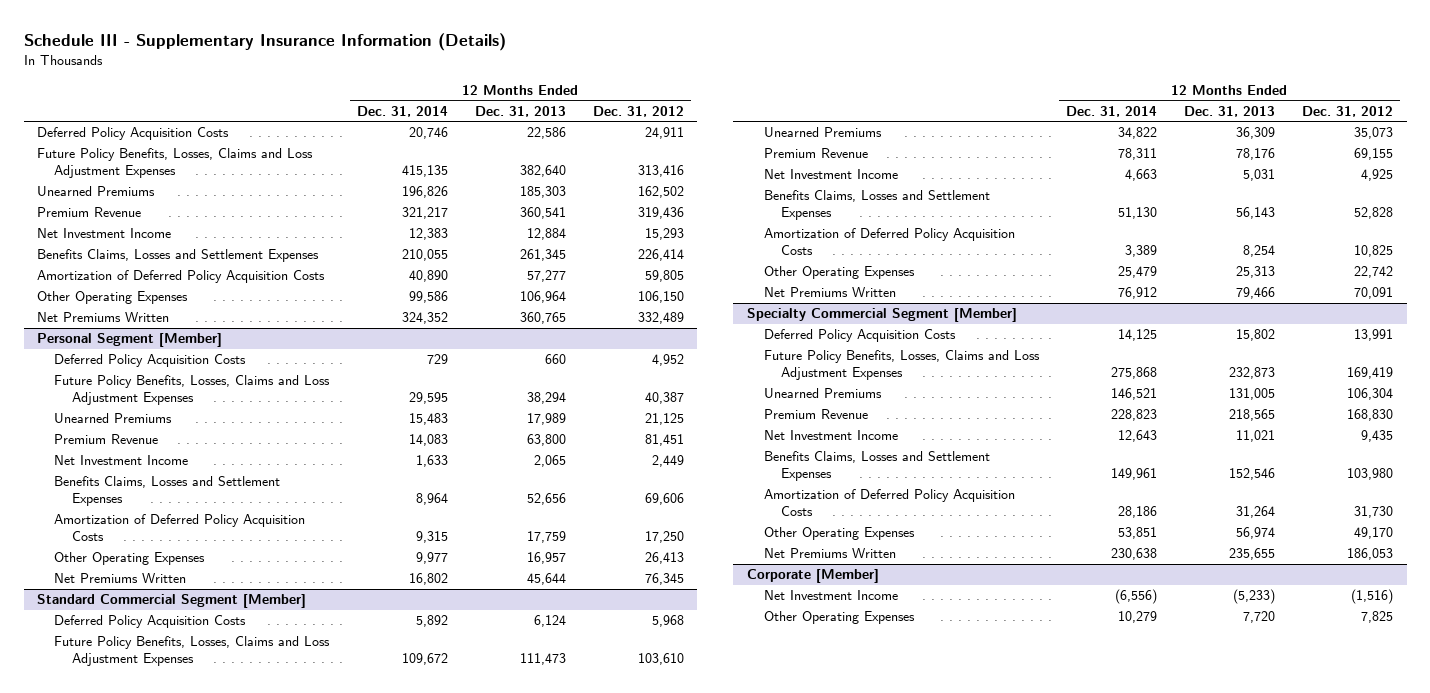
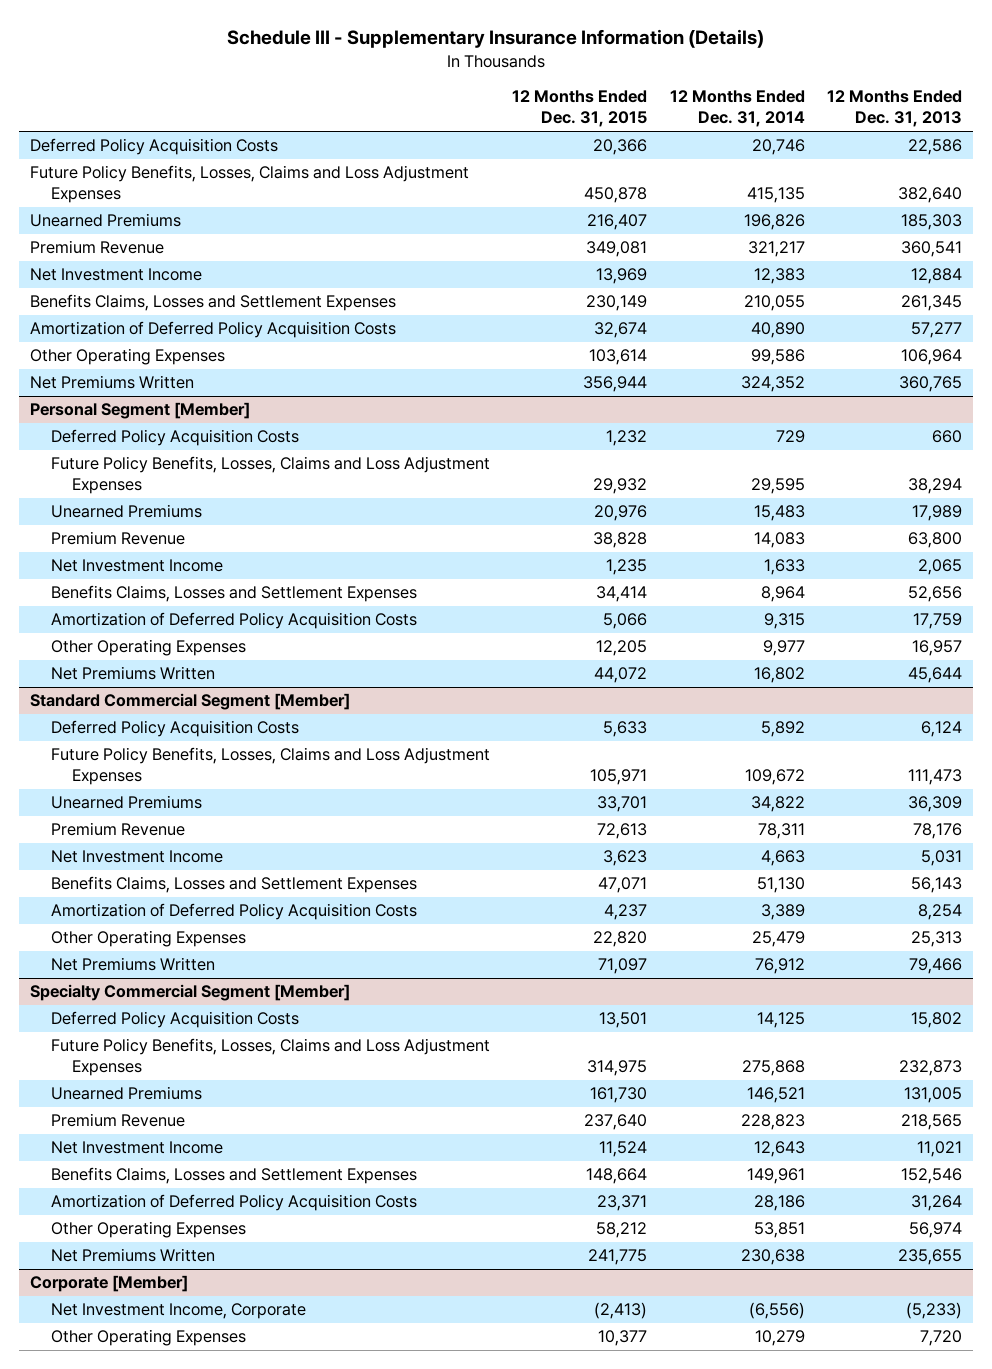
[592,105,684,117] Dec. 31, 2012 -> none
none -> [512,90,648,128] 12 Months Ended Dec. 31, 2015
[763,590,898,601] Net Investment Income -> [51,1303,307,1320] Net Investment Income, Corporate

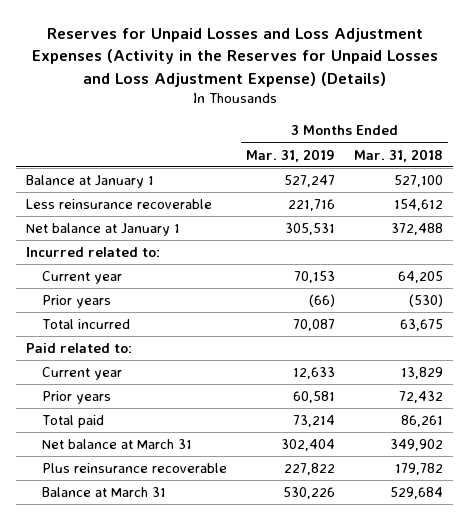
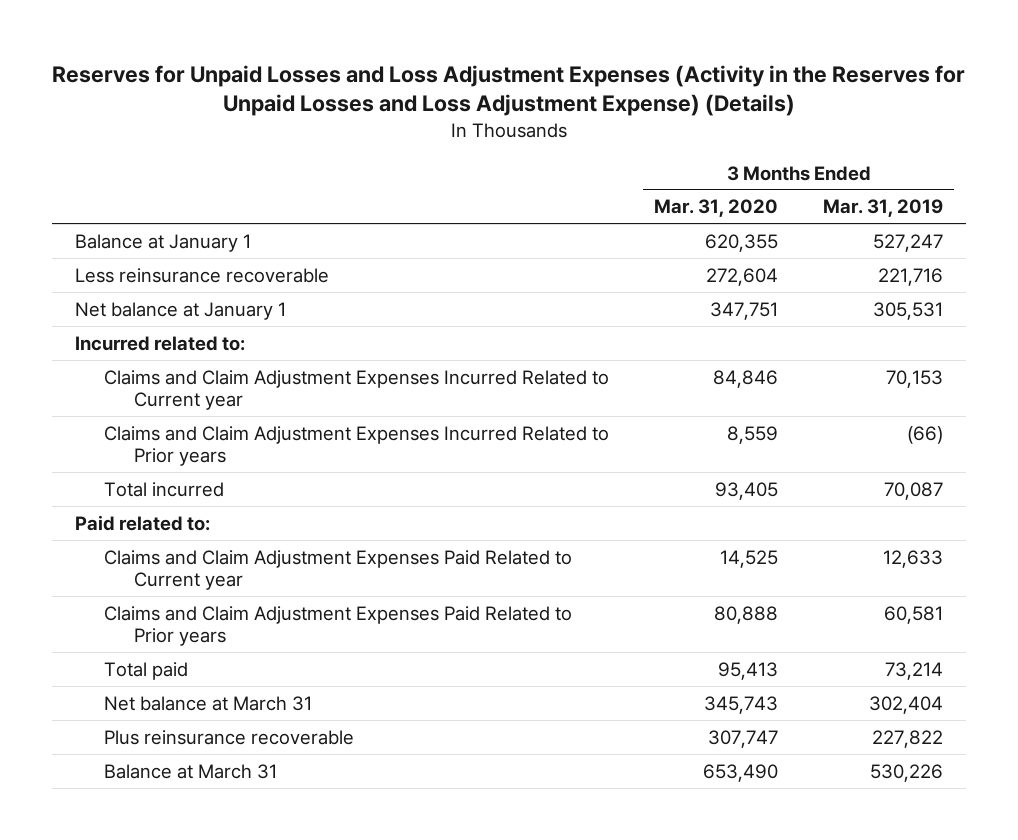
[354,148,444,162] Mar. 31, 2018 -> none
none -> [654,199,779,218] Mar. 31, 2020
[41,271,122,285] Current year -> [104,369,610,410] Claims and Claim Adjustment Expenses Incurred Related to Current year
[41,295,111,309] Prior years -> [104,425,610,466] Claims and Claim Adjustment Expenses Incurred Related to Prior years
[41,367,122,381] Current year -> [104,549,573,590] Claims and Claim Adjustment Expenses Paid Related to Current year
[41,391,111,405] Prior years -> [104,605,573,646] Claims and Claim Adjustment Expenses Paid Related to Prior years

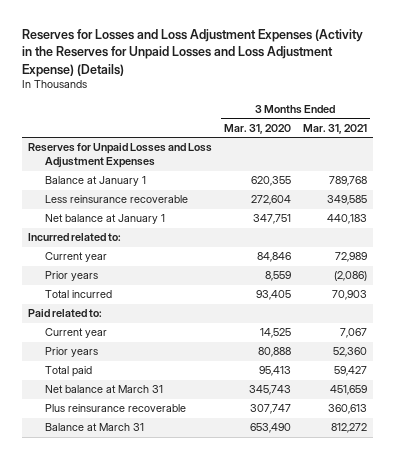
[51,64,965,117] Reserves for Unpaid Losses and Loss Adjustment Expenses (Activity in the Reserves for Unpaid Losses and Loss Adjustment Expense) (Details) -> [22,29,364,77] Reserves for Losses and Loss Adjustment Expenses (Activity in the Reserves for Unpaid Losses and Loss Adjustment Expense) (Details)
[823,199,944,218] Mar. 31, 2019 -> none
none -> [302,123,367,134] Mar. 31, 2021
none -> [28,143,213,169] Reserves for Unpaid Losses and Loss Adjustment Expenses
[104,369,610,410] Claims and Claim Adjustment Expenses Incurred Related to Current year -> [45,252,108,263] Current year
[104,425,610,466] Claims and Claim Adjustment Expenses Incurred Related to Prior years -> [45,271,99,282] Prior years
[104,549,573,590] Claims and Claim Adjustment Expenses Paid Related to Current year -> [45,328,108,339] Current year
[104,605,573,646] Claims and Claim Adjustment Expenses Paid Related to Prior years -> [45,347,99,358] Prior years

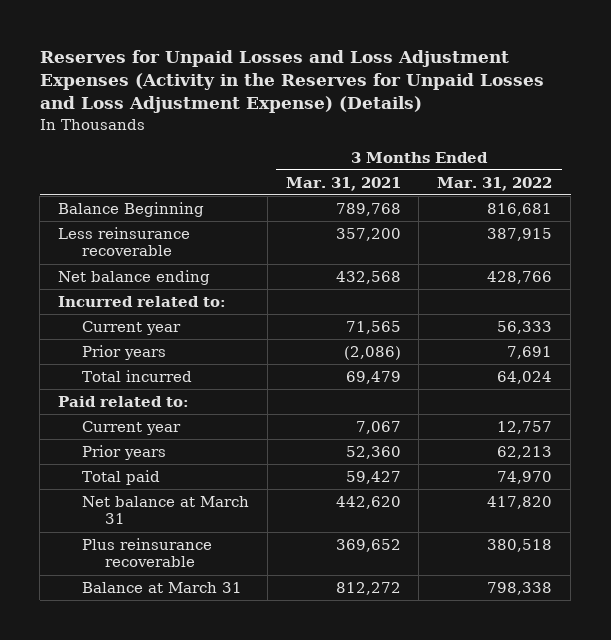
[22,29,364,77] Reserves for Losses and Loss Adjustment Expenses (Activity in the Reserves for Unpaid Losses and Loss Adjustment Expense) (Details) -> [39,50,544,114] Reserves for Unpaid Losses and Loss Adjustment Expenses (Activity in the Reserves for Unpaid Losses and Loss Adjustment Expense) (Details)
[223,123,291,134] Mar. 31, 2020 -> none
none -> [437,176,553,191] Mar. 31, 2022
[28,143,213,169] Reserves for Unpaid Losses and Loss Adjustment Expenses -> none
[45,176,147,187] Balance at January 1 -> [58,202,205,218] Balance Beginning
[326,195,367,206] 349,585 -> [335,228,401,242] 357,200
[45,214,166,225] Net balance at January 1 -> [58,270,211,286] Net balance ending
[326,214,367,225] 440,183 -> [335,271,401,285] 432,568
[334,252,367,263] 72,989 -> [345,321,401,335] 71,565
[331,290,367,301] 70,903 -> [345,371,401,385] 69,479
[329,385,367,396] 451,659 -> [335,496,401,510] 442,620
[327,404,367,415] 360,613 -> [335,539,401,553] 369,652

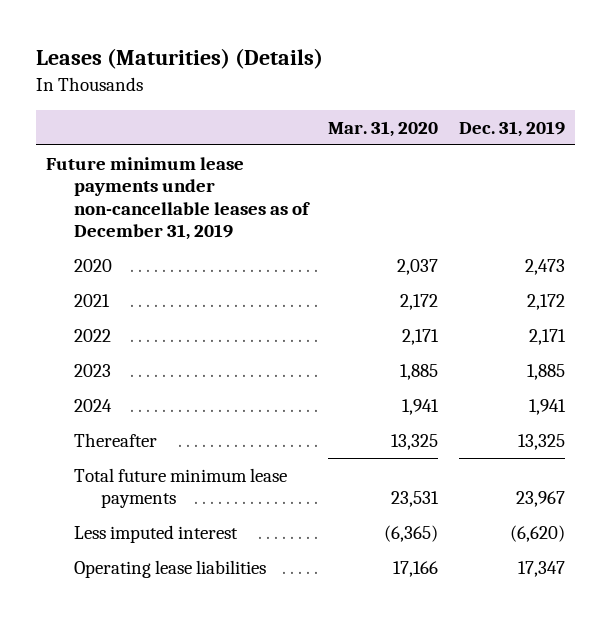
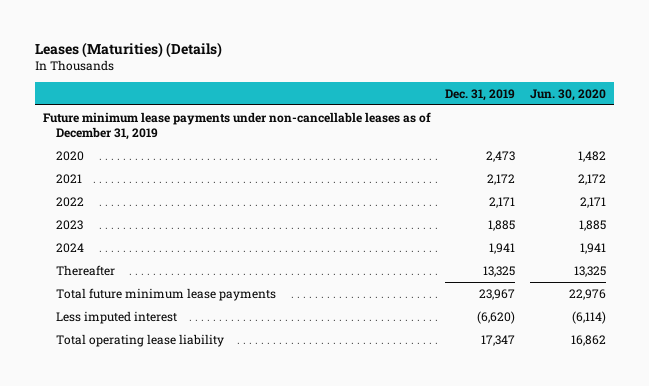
[328,120,439,137] Mar. 31, 2020 -> none
none -> [530,88,607,101] Jun. 30, 2020
[73,559,266,578] Operating lease liabilities -> [55,333,224,347] Total operating lease liability

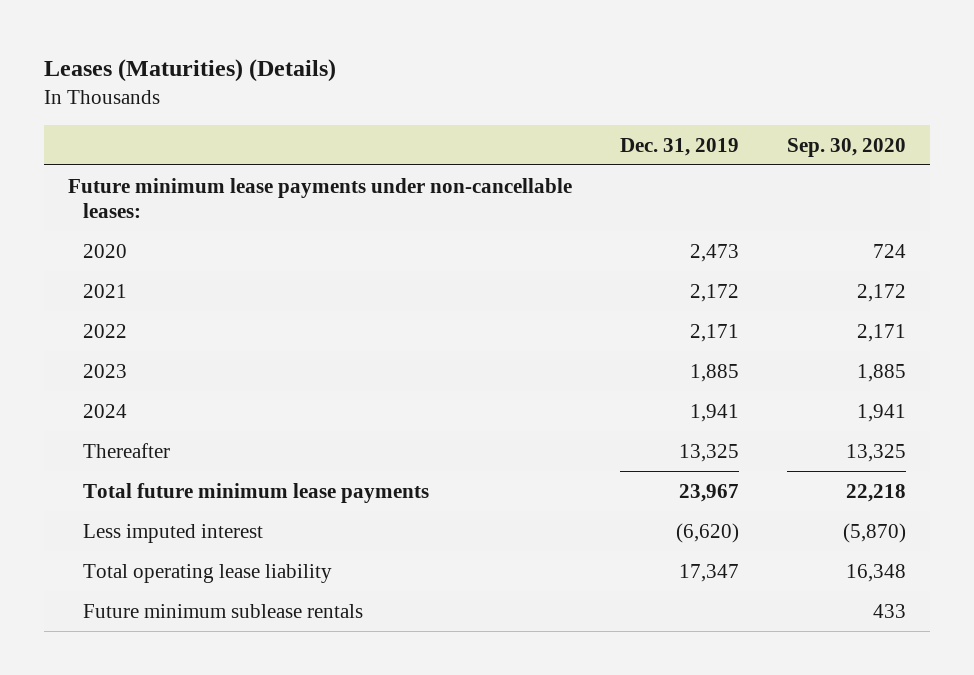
[530,88,607,101] Jun. 30, 2020 -> none
none -> [786,137,906,157] Sep. 30, 2020
[42,111,431,140] Future minimum lease payments under non-cancellable leases as of December 31, 2019 -> [67,177,572,218] Future minimum lease payments under non-cancellable leases:
none -> [83,603,364,618] Future minimum sublease rentals

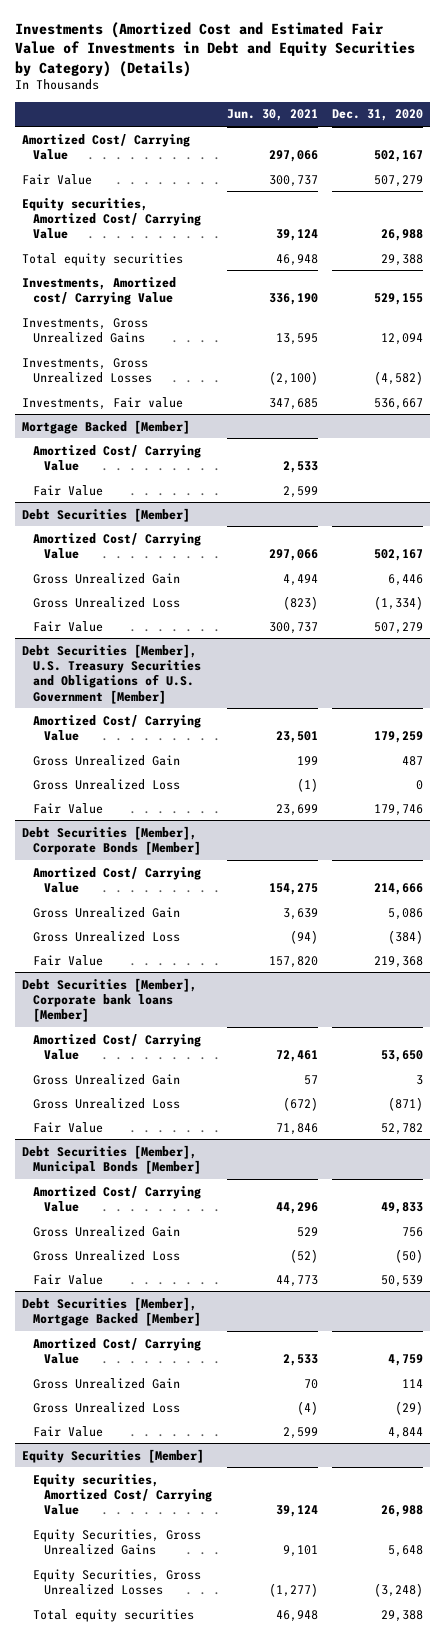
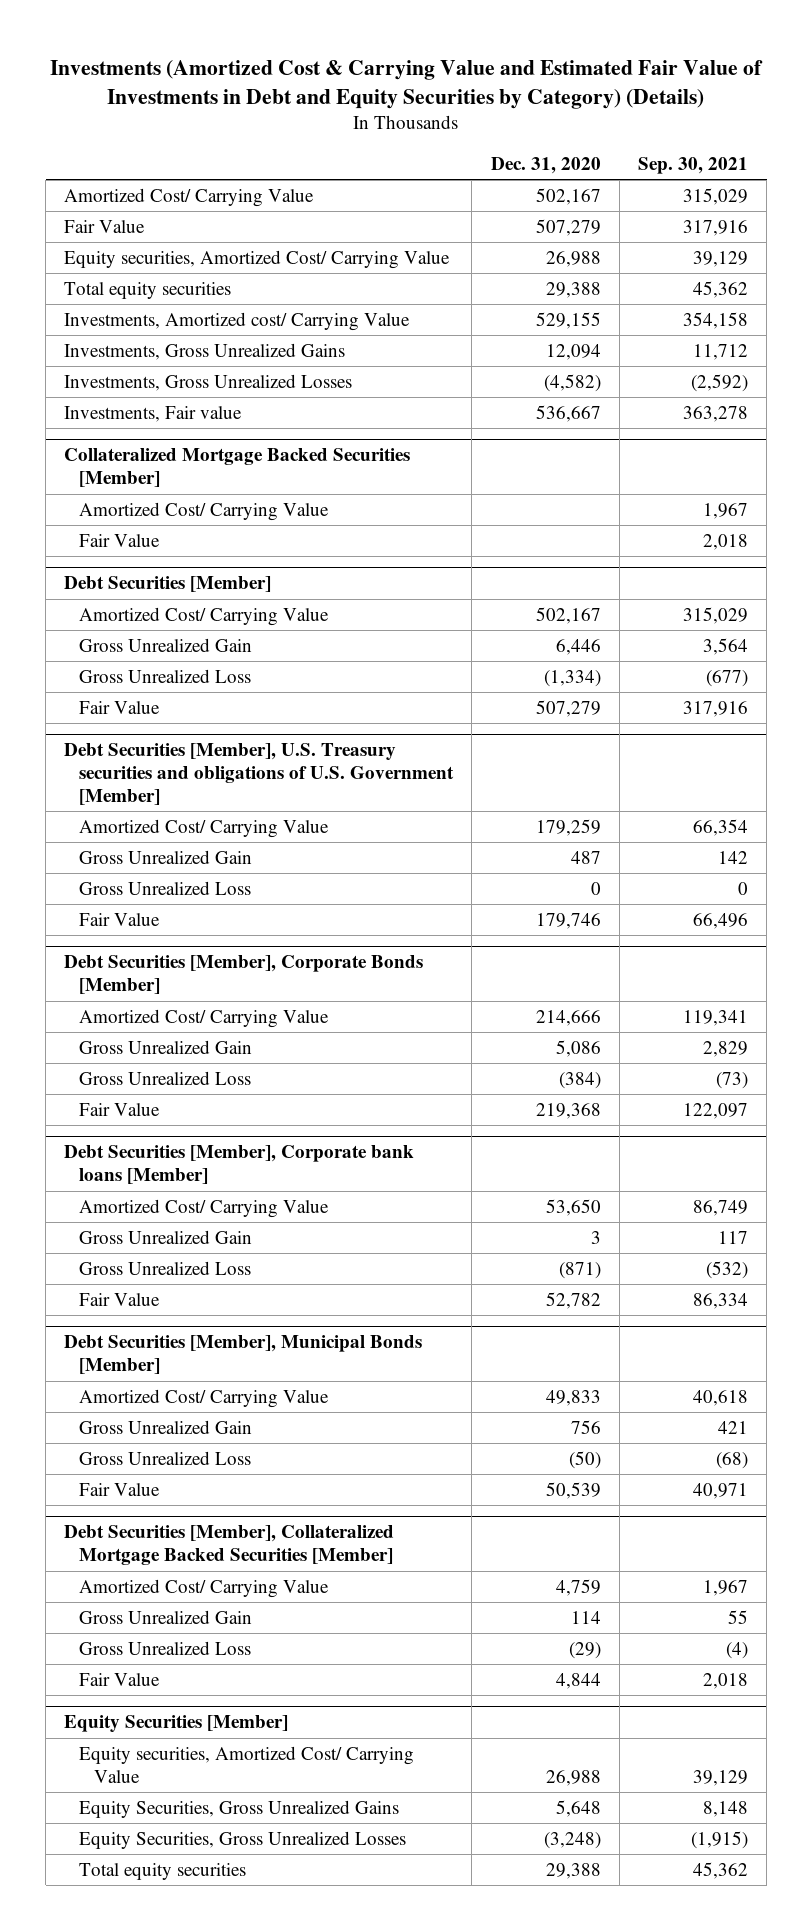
[14,22,415,77] Investments (Amortized Cost and Estimated Fair Value of Investments in Debt and Equity Securities by Category) (Details) -> [50,59,764,109] Investments (Amortized Cost & Carrying Value and Estimated Fair Value of Investments in Debt and Equity Securities by Category) (Details)
[226,109,318,122] Jun. 30, 2021 -> none
none -> [638,156,749,174] Sep. 30, 2021
[21,419,190,434] Mortgage Backed [Member] -> [64,448,411,488] Collateralized Mortgage Backed Securities [Member]
[21,643,202,704] Debt Securities [Member], U.S. Treasury Securities and Obligations of U.S. Government [Member] -> [64,743,455,805] Debt Securities [Member], U.S. Treasury securities and obligations of U.S. Government [Member]
[21,1296,202,1326] Debt Securities [Member], Mortgage Backed [Member] -> [64,1525,395,1566] Debt Securities [Member], Collateralized Mortgage Backed Securities [Member]

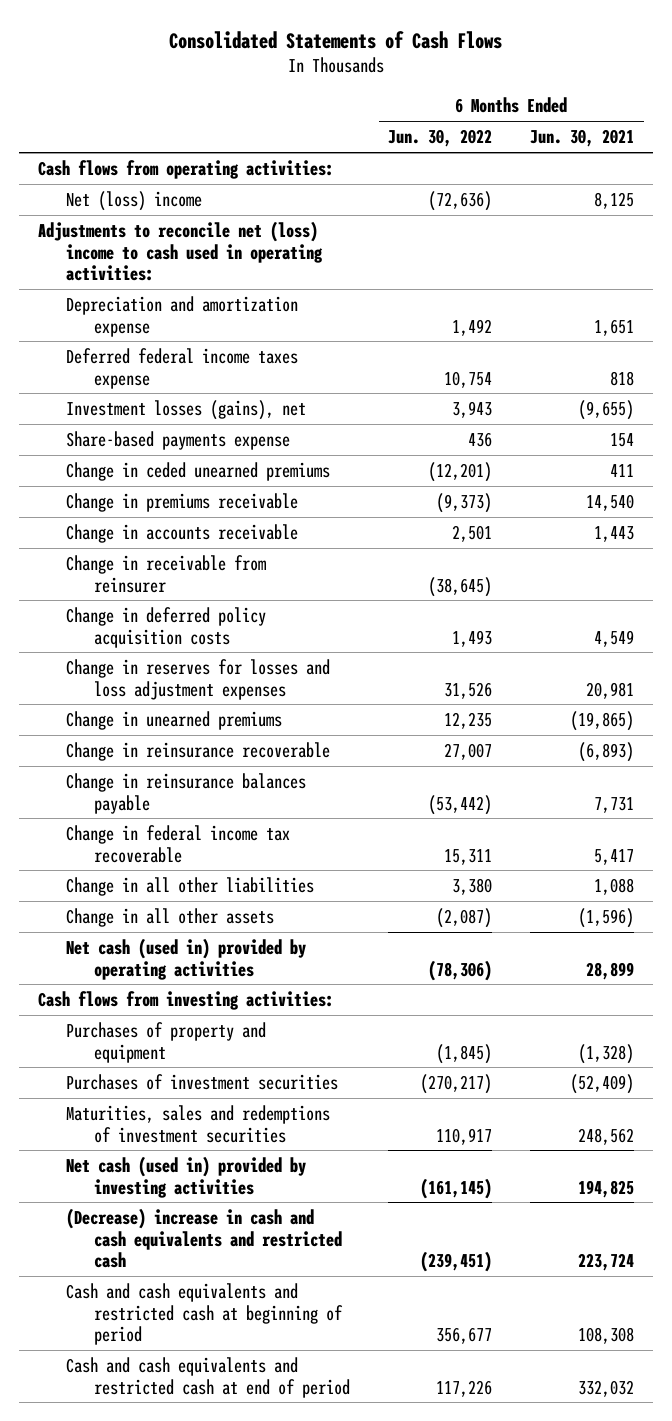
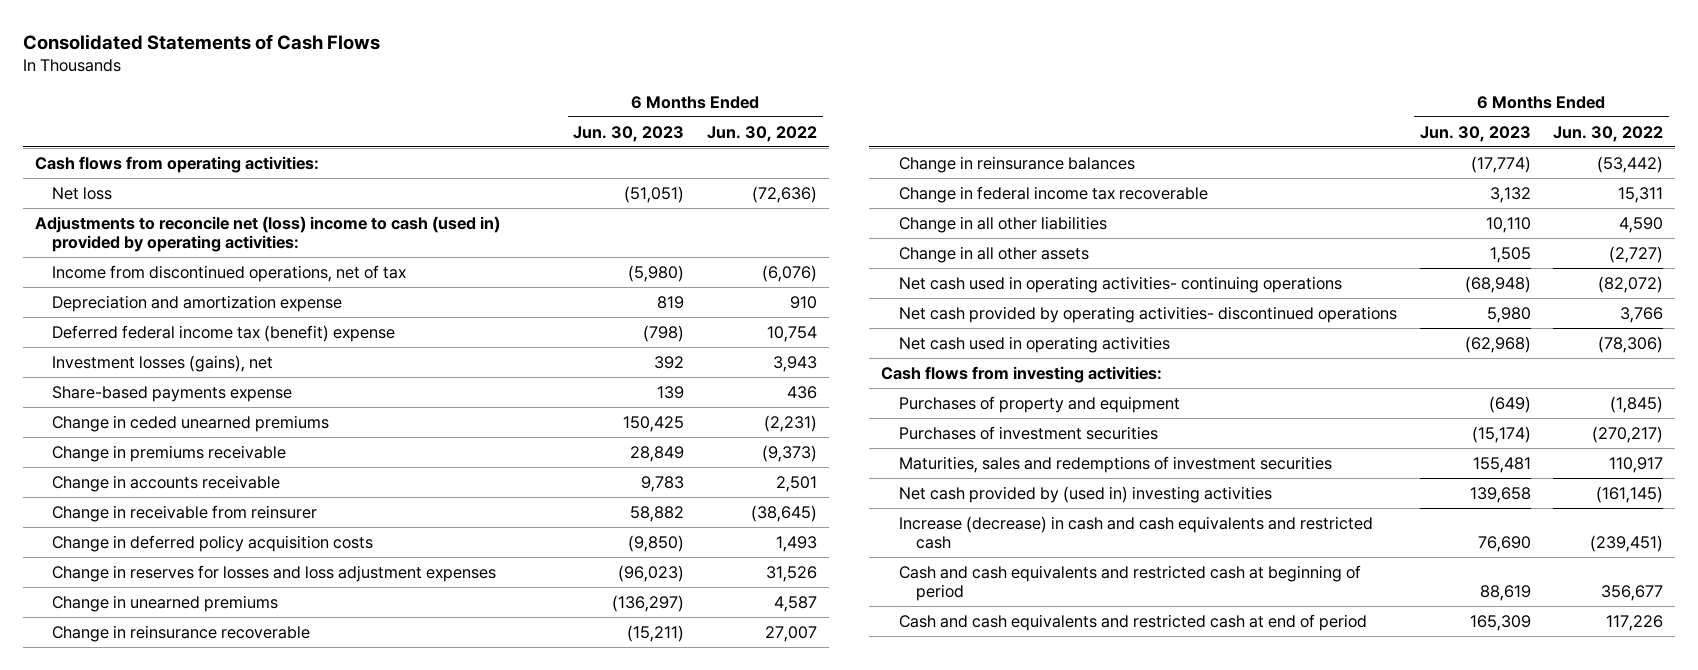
[530,129,635,148] Jun. 30, 2021 -> none
none -> [573,125,685,142] Jun. 30, 2023
[66,190,203,211] Net (loss) income -> [52,186,113,200] Net loss
[37,220,324,282] Adjustments to reconcile net (loss) income to cash used in operating activities: -> [34,215,500,252] Adjustments to reconcile net (loss) income to cash (used in) provided by operating activities:
none -> [52,264,407,282] Income from discontinued operations, net of tax
[452,318,493,336] 1,492 -> [790,295,818,309] 910
[66,347,299,389] Deferred federal income taxes expense -> [52,324,396,342] Deferred federal income tax (benefit) expense
[428,461,493,482] (12,201) -> [764,414,818,432] (2,231)
[444,711,493,729] 12,235 -> [774,595,818,612] 4,587
[66,772,307,814] Change in reinsurance balances payable -> [898,155,1135,173] Change in reinsurance balances
[452,877,493,895] 3,380 -> [1619,216,1664,233] 4,590
[436,907,493,928] (2,087) -> [1609,245,1664,263] (2,727)
none -> [898,275,1342,293] Net cash used in operating activities- continuing operations
none -> [898,305,1397,323] Net cash provided by operating activities- discontinued operations
[66,937,307,980] Net cash (used in) provided by operating activities -> [898,335,1170,353] Net cash used in operating activities
[66,1155,307,1198] Net cash (used in) provided by investing activities -> [898,485,1272,503] Net cash provided by (used in) investing activities
[66,1207,343,1269] (Decrease) increase in cash and cash equivalents and restricted cash -> [898,515,1373,549] Increase (decrease) in cash and cash equivalents and restricted cash

